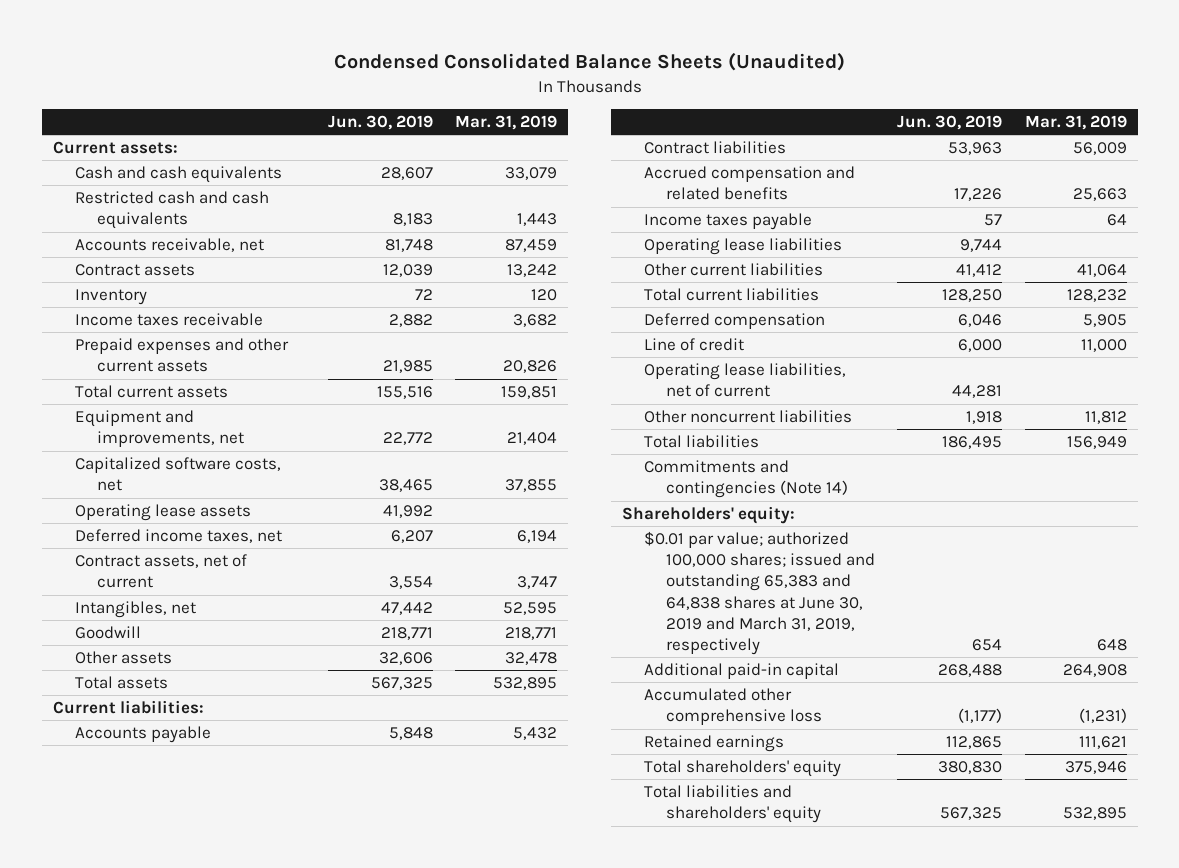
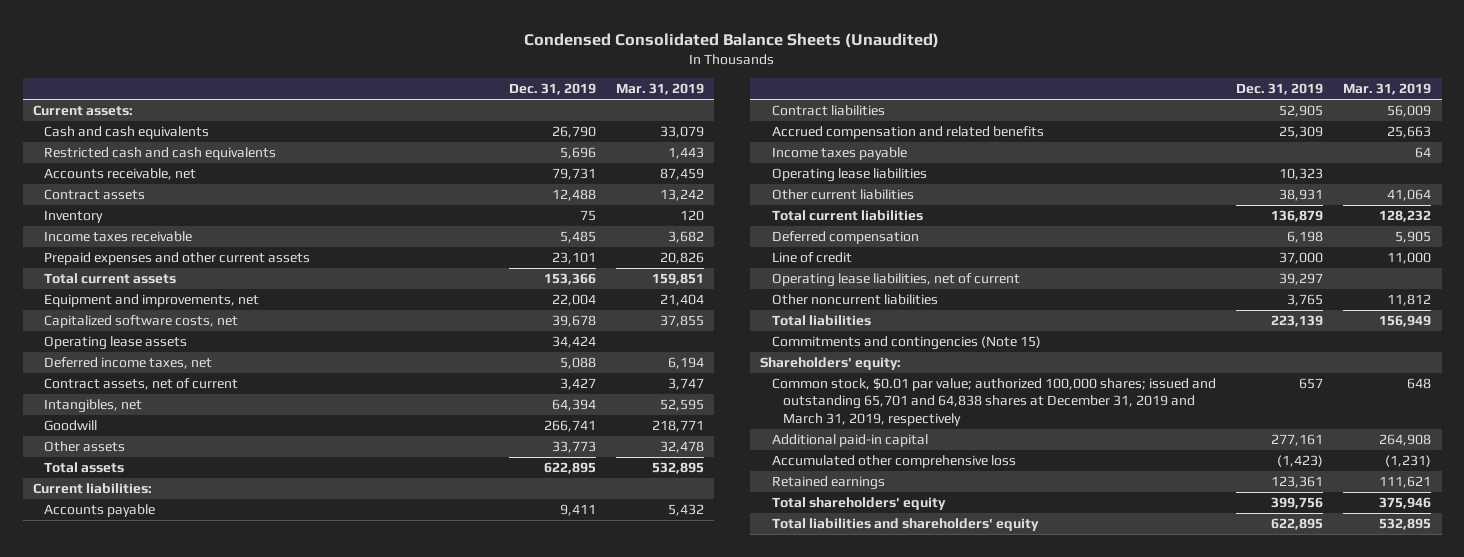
[327,114,433,130] Jun. 30, 2019 -> none
none -> [508,83,596,96] Dec. 31, 2019
[644,460,849,499] Commitments and contingencies (Note 14) -> [771,336,1041,351] Commitments and contingencies (Note 15)
[644,531,876,655] $0.01 par value; authorized 100,000 shares; issued and outstanding 65,383 and 64,838 shares at June 30, 2019 and March 31, 2019, respectively -> [771,378,1216,426] Common stock, $0.01 par value; authorized 100,000 shares; issued and outstanding 65,701 and 64,838 shares at December 31, 2019 and March 31, 2019, respectively

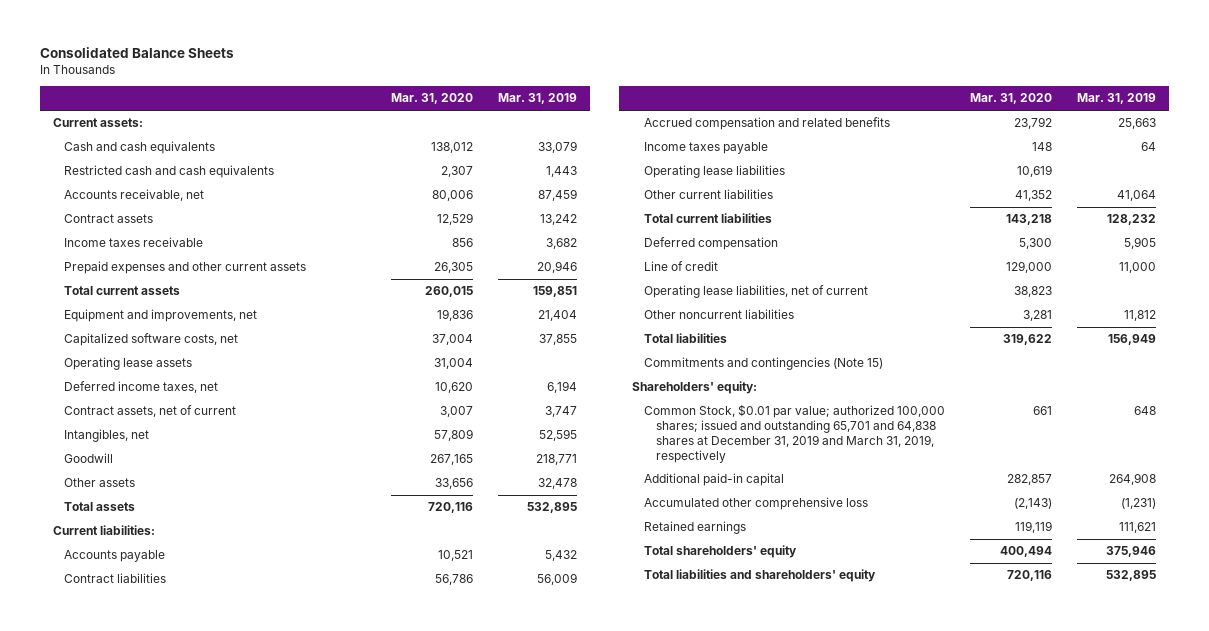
[524,32,940,48] Condensed Consolidated Balance Sheets (Unaudited) -> [39,47,234,59] Consolidated Balance Sheets
[508,83,596,96] Dec. 31, 2019 -> none
none -> [390,93,473,105] Mar. 31, 2020
[44,210,104,224] Inventory -> none
[660,252,705,265] 20,826 -> [537,261,578,274] 20,946
[771,378,1216,426] Common stock, $0.01 par value; authorized 100,000 shares; issued and outstanding 65,701 and 64,838 shares at December 31, 2019 and March 31, 2019, respectively -> [643,404,945,463] Common Stock, $0.01 par value; authorized 100,000 shares; issued and outstanding 65,701 and 64,838 shares at December 31, 2019 and March 31, 2019, respectively

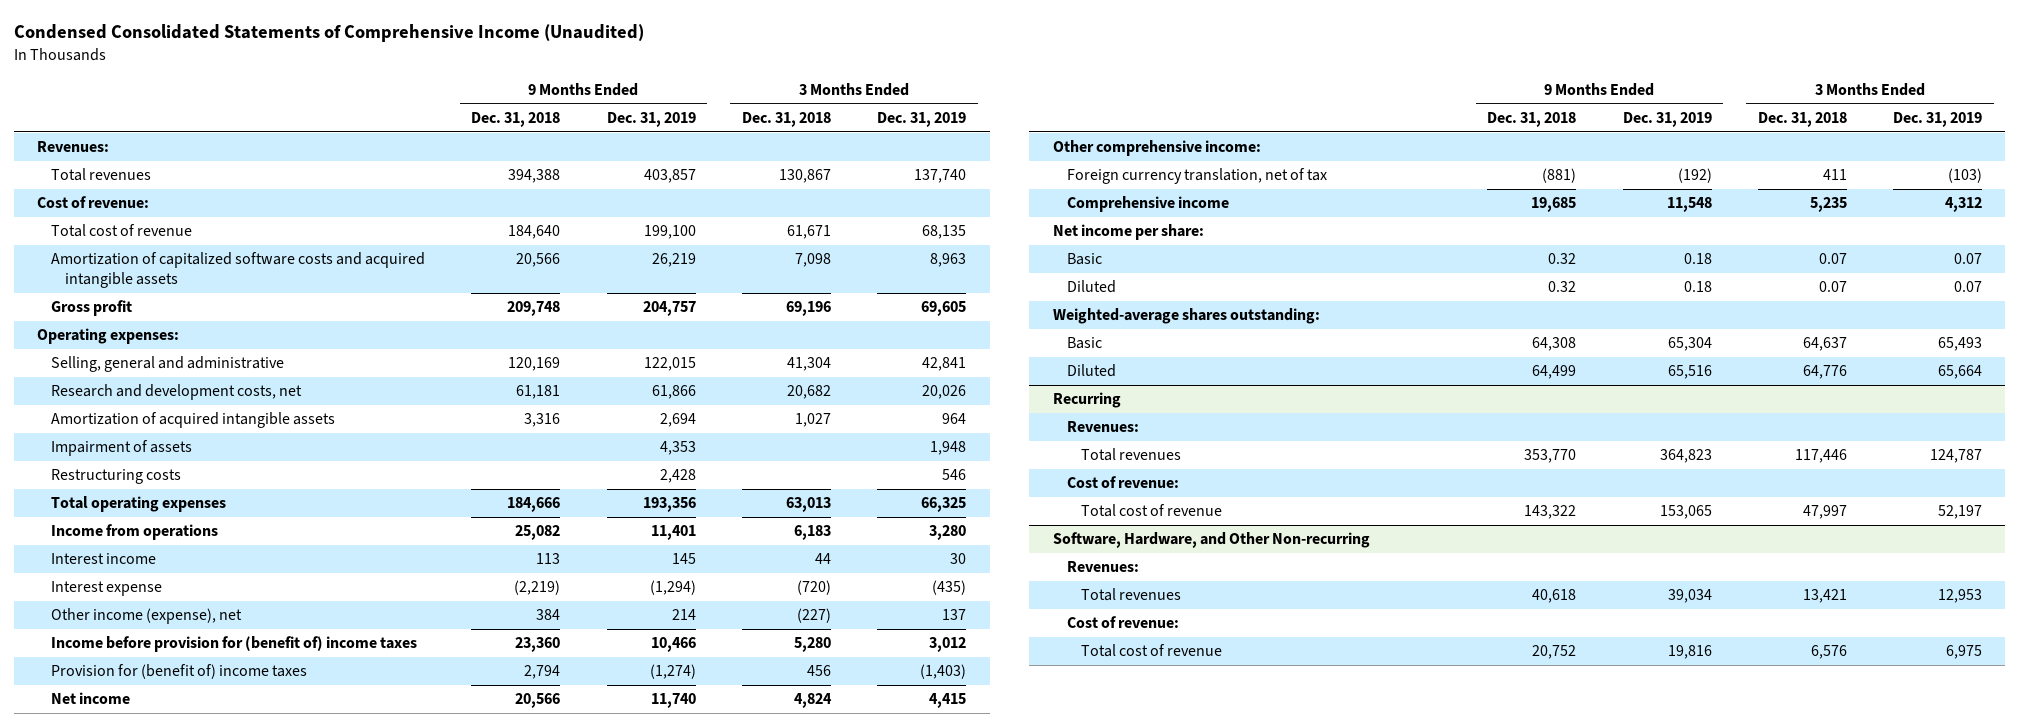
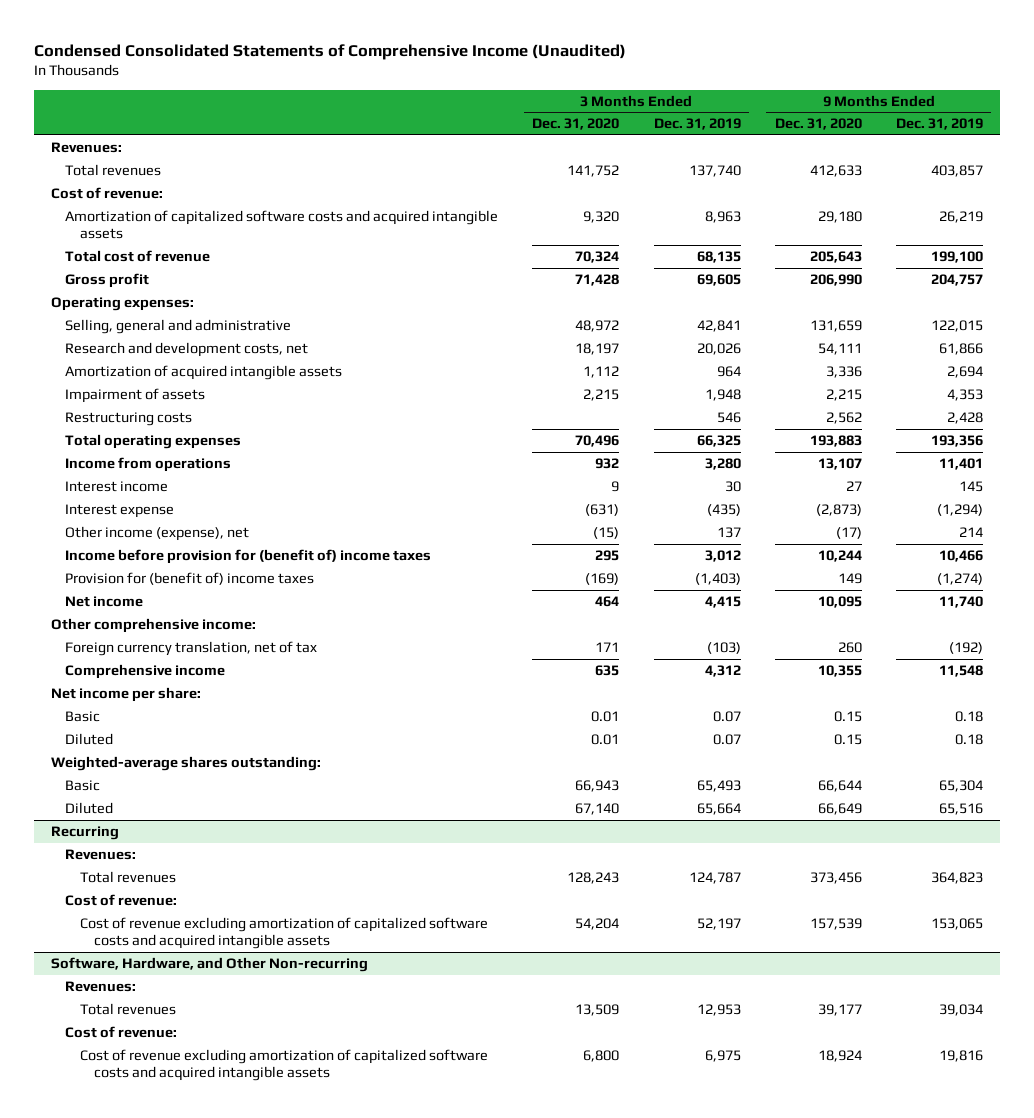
[471,111,561,127] Dec. 31, 2018 -> none
[742,111,832,127] Dec. 31, 2018 -> none
none -> [532,118,620,131] Dec. 31, 2020
none -> [774,118,862,131] Dec. 31, 2020
[50,224,192,238] Total cost of revenue -> [65,249,211,262] Total cost of revenue
[1080,504,1222,518] Total cost of revenue -> [79,916,488,950] Cost of revenue excluding amortization of capitalized software costs and acquired intangible assets
[1080,644,1222,658] Total cost of revenue -> [79,1048,488,1082] Cost of revenue excluding amortization of capitalized software costs and acquired intangible assets

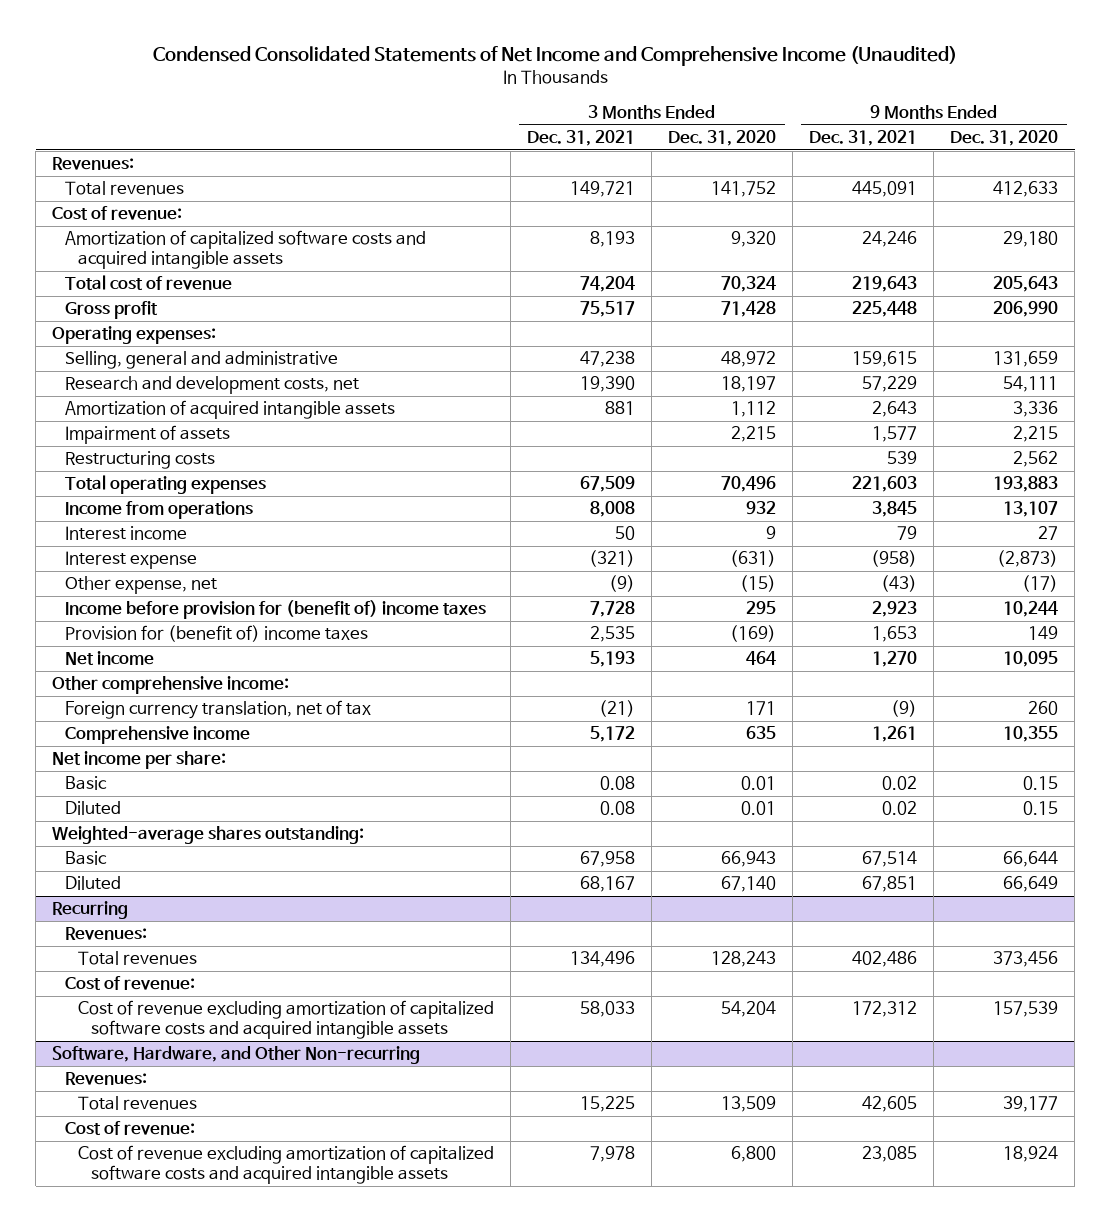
[33,44,626,61] Condensed Consolidated Statements of Comprehensive Income (Unaudited) -> [153,46,958,67] Condensed Consolidated Statements of Net Income and Comprehensive Income (Unaudited)
[653,118,741,131] Dec. 31, 2019 -> none
[895,118,983,131] Dec. 31, 2019 -> none
none -> [527,130,636,147] Dec. 31, 2021
none -> [809,130,918,147] Dec. 31, 2021
[65,525,250,541] Other income (expense), net -> [65,576,218,595] Other expense, net

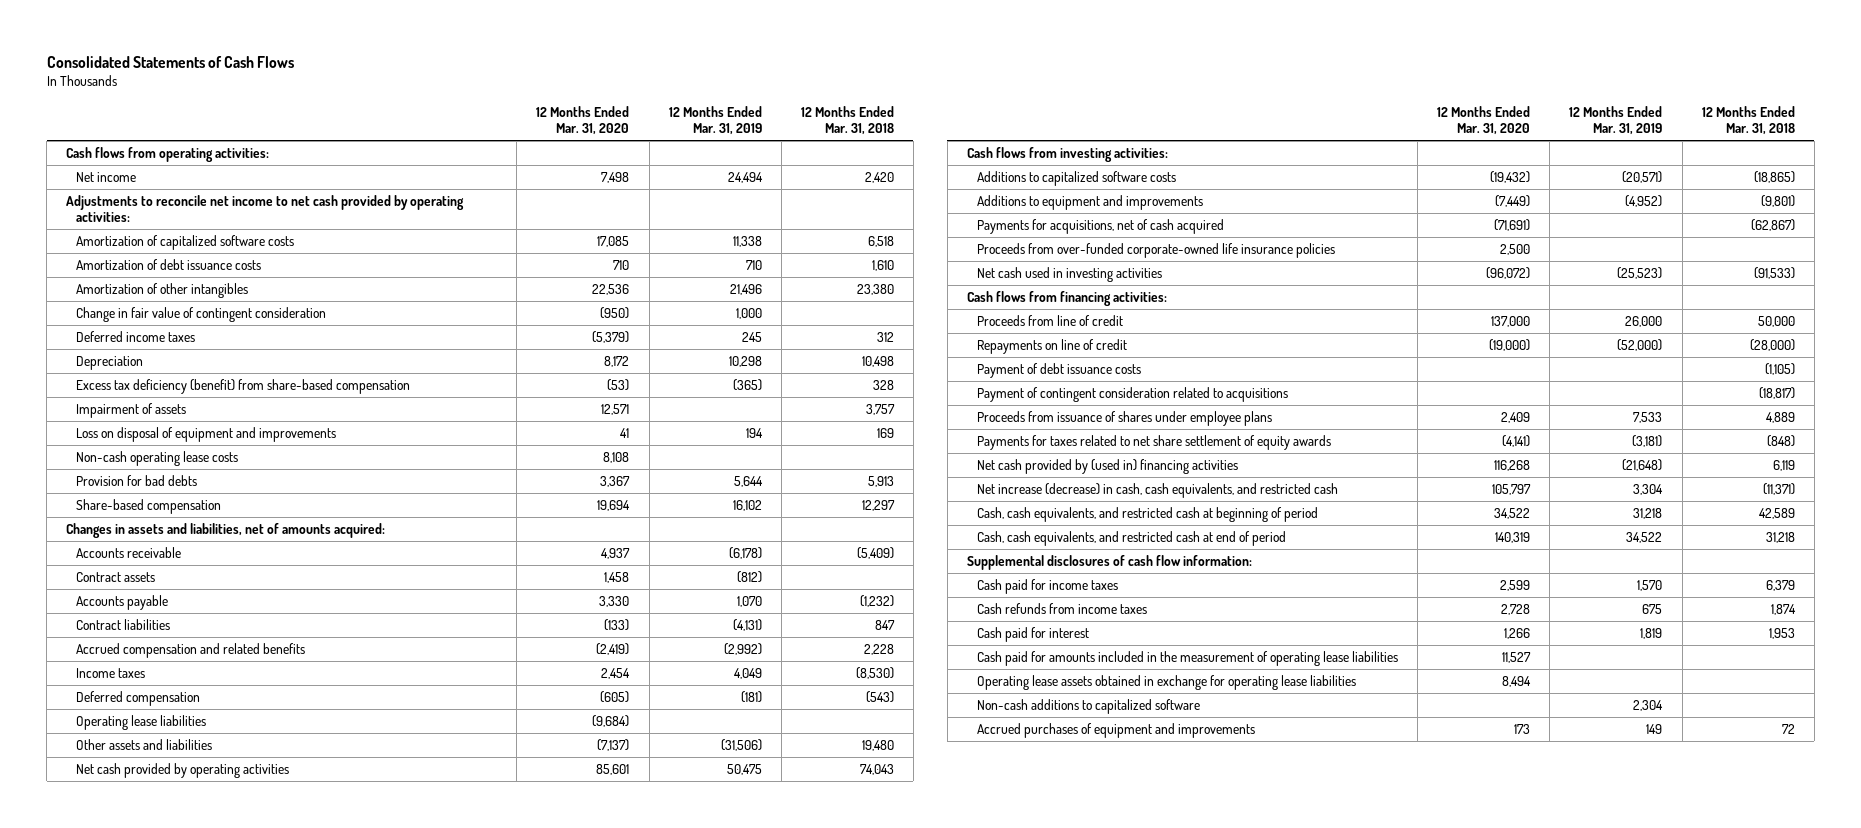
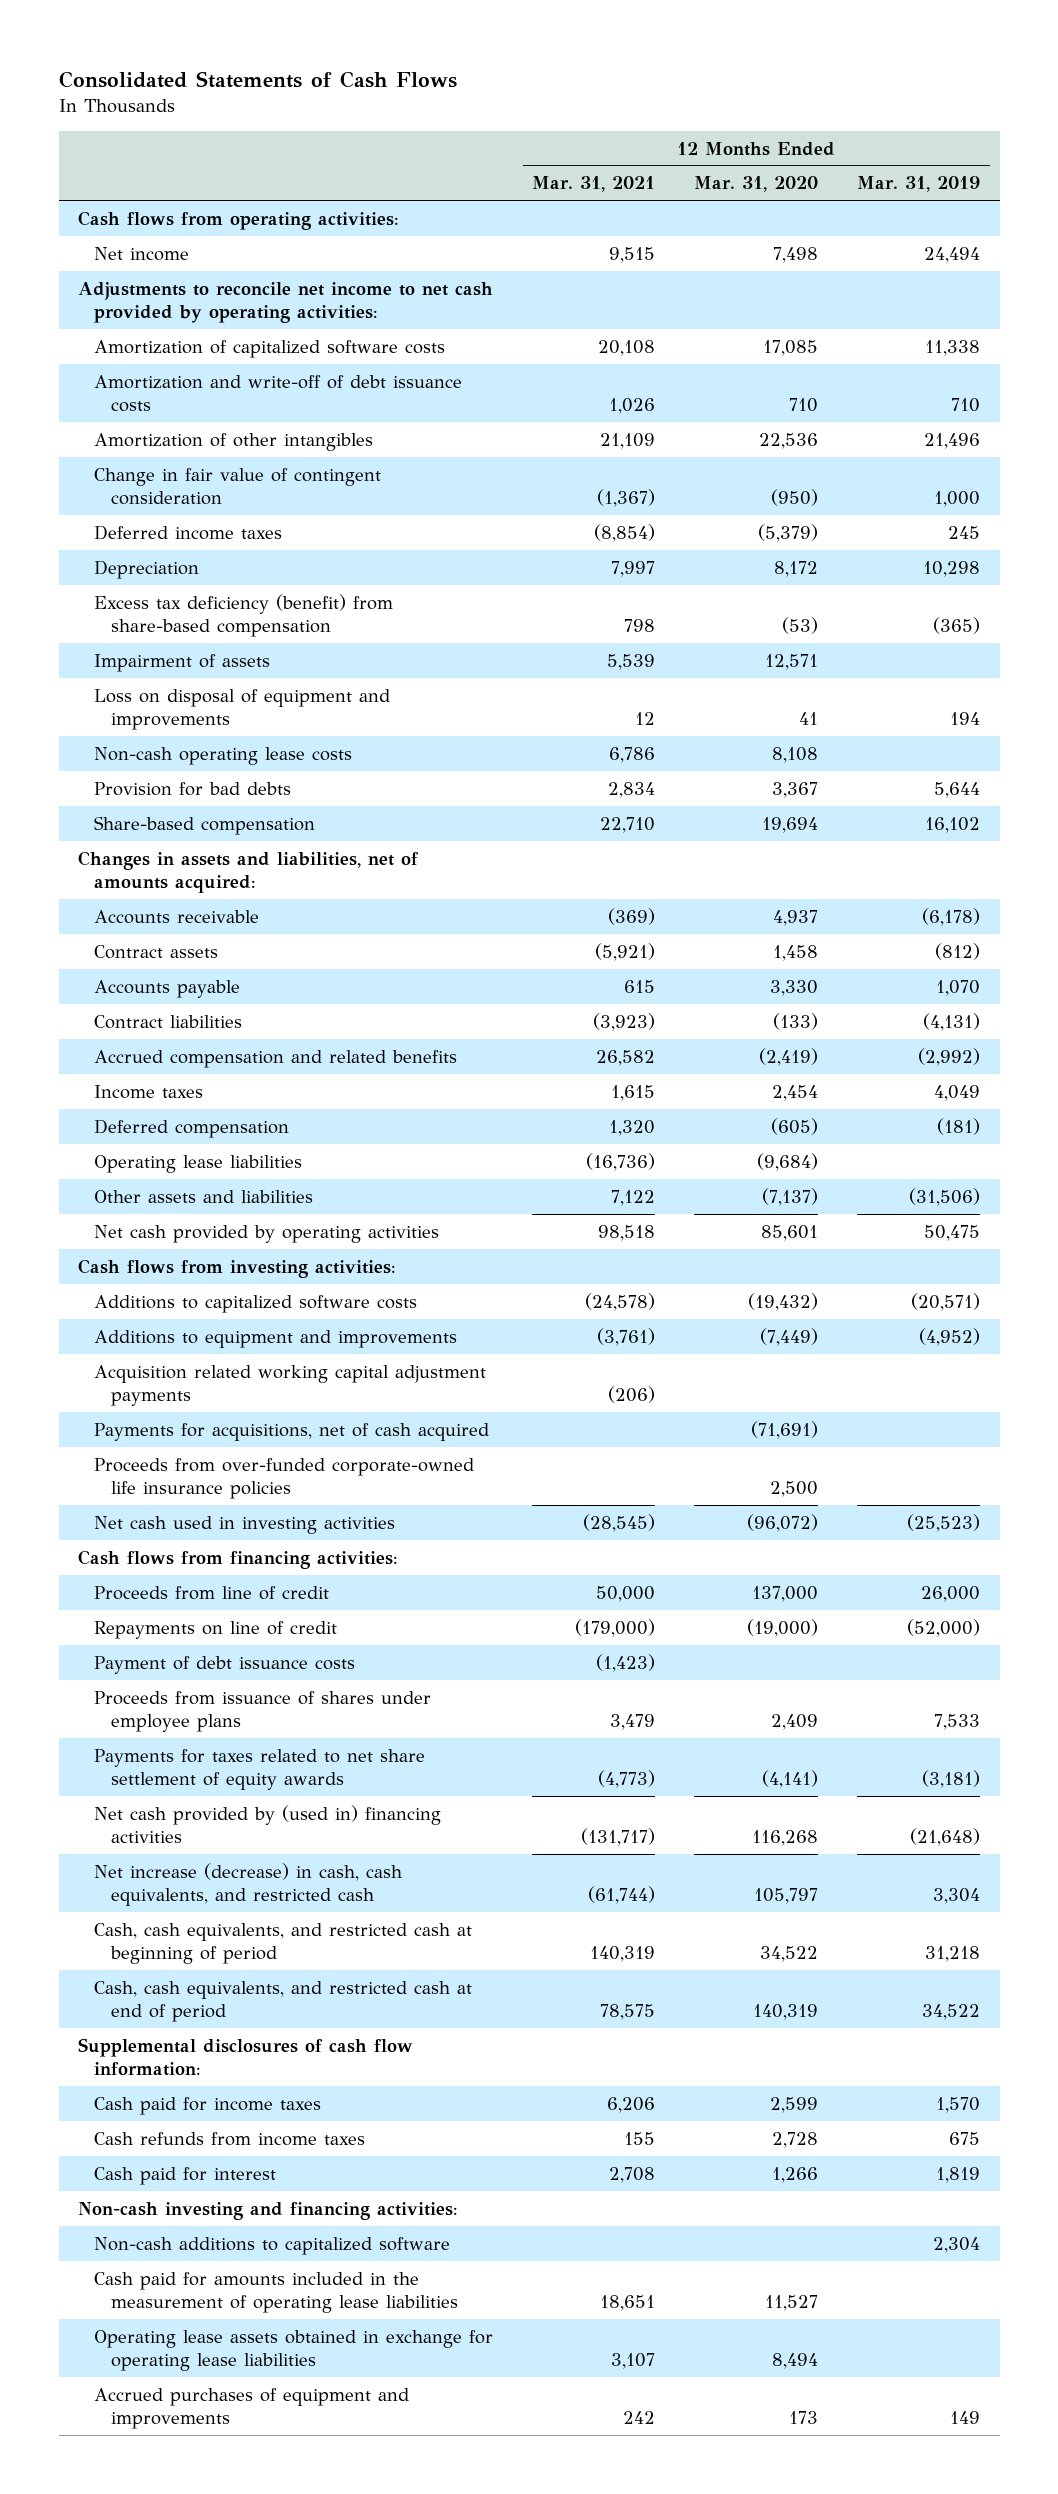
[800,105,894,136] 12 Months Ended Mar. 31, 2018 -> none
none -> [532,176,656,193] Mar. 31, 2021
[76,258,262,270] Amortization of debt issuance costs -> [94,374,463,412] Amortization and write-off of debt issuance costs
none -> [94,1364,487,1406] Acquisition related working capital adjustment payments
[977,386,1289,402] Payment of contingent consideration related to acquisitions -> none
none -> [78,2201,459,2220] Non-cash investing and financing activities:
[977,698,1201,714] Non-cash additions to capitalized software -> [94,2236,451,2255] Non-cash additions to capitalized software

